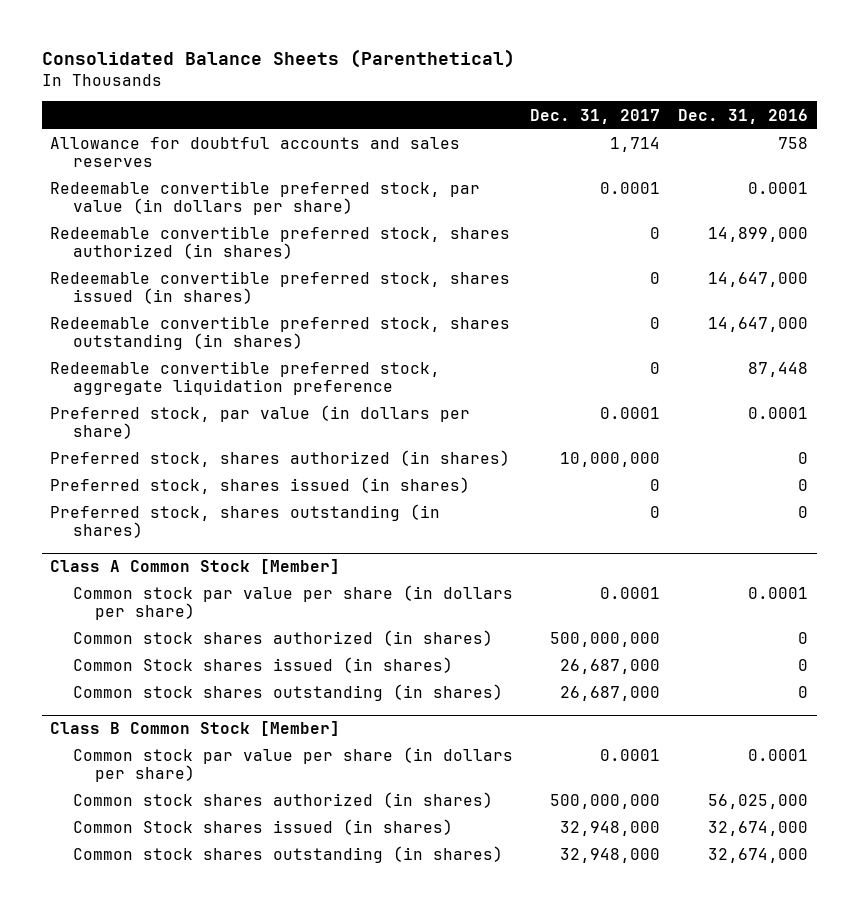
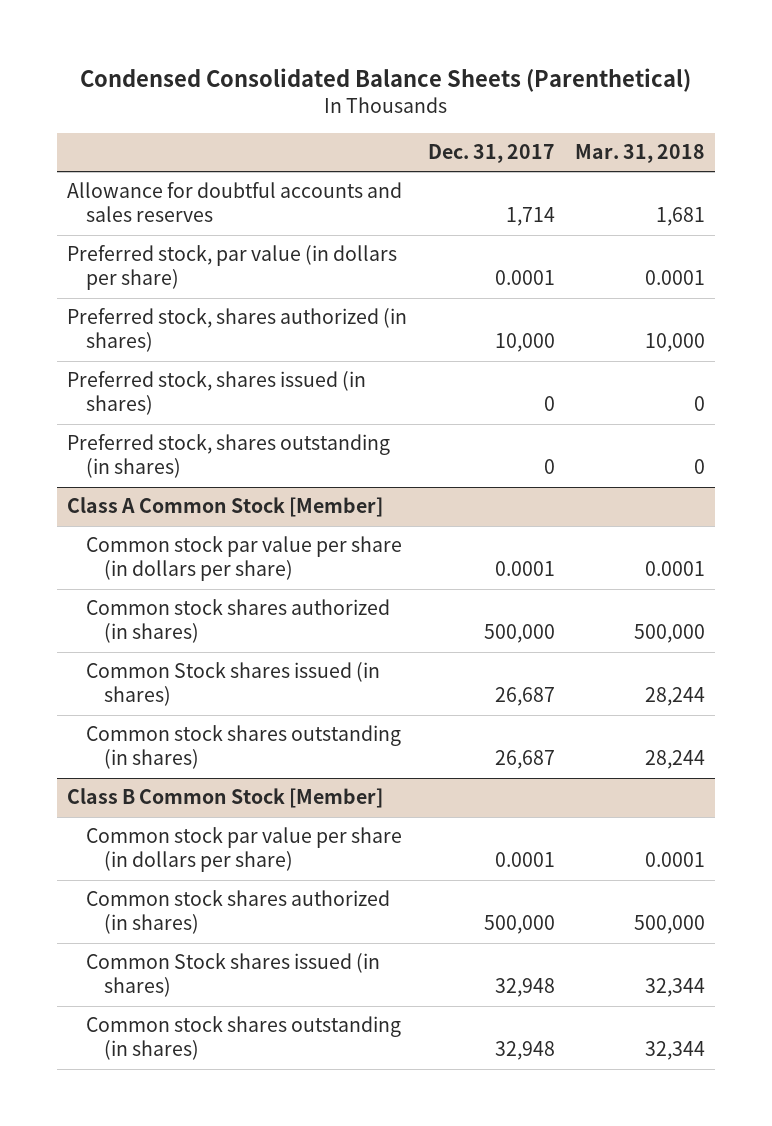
[41,49,515,69] Consolidated Balance Sheets (Parenthetical) -> [80,68,692,93] Condensed Consolidated Balance Sheets (Parenthetical)
[677,108,808,124] Dec. 31, 2016 -> none
none -> [574,144,705,164] Mar. 31, 2018
[50,181,481,216] Redeemable convertible preferred stock, par value (in dollars per share) -> none
[50,226,511,260] Redeemable convertible preferred stock, shares authorized (in shares) -> none
[50,271,511,305] Redeemable convertible preferred stock, shares issued (in shares) -> none
[50,316,511,351] Redeemable convertible preferred stock, shares outstanding (in shares) -> none
[50,361,441,396] Redeemable convertible preferred stock, aggregate liquidation preference -> none
[560,452,661,468] 10,000,000 -> [494,333,555,353] 10,000
[550,632,661,648] 500,000,000 -> [483,624,555,644] 500,000
[560,659,661,675] 26,687,000 -> [494,687,555,707] 26,687
[560,686,661,702] 26,687,000 -> [494,750,555,770] 26,687
[550,794,661,810] 500,000,000 -> [483,915,555,935] 500,000
[560,821,661,837] 32,948,000 -> [494,978,555,998] 32,948
[560,848,661,864] 32,948,000 -> [494,1041,555,1061] 32,948

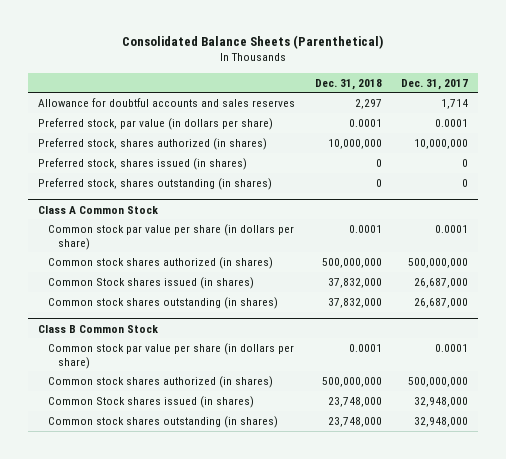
[80,68,692,93] Condensed Consolidated Balance Sheets (Parenthetical) -> [122,34,384,49] Consolidated Balance Sheets (Parenthetical)
[574,144,705,164] Mar. 31, 2018 -> none
none -> [314,78,382,90] Dec. 31, 2018
[494,333,555,353] 10,000 -> [414,138,469,149] 10,000,000
[67,497,384,518] Class A Common Stock [Member] -> [38,205,159,214] Class A Common Stock
[483,624,555,644] 500,000 -> [408,257,469,268] 500,000,000
[494,687,555,707] 26,687 -> [414,277,469,288] 26,687,000
[494,750,555,770] 26,687 -> [414,297,469,308] 26,687,000
[67,788,384,809] Class B Common Stock [Member] -> [38,324,159,333] Class B Common Stock
[483,915,555,935] 500,000 -> [408,376,469,387] 500,000,000
[494,978,555,998] 32,948 -> [414,396,469,407] 32,948,000
[494,1041,555,1061] 32,948 -> [414,416,469,427] 32,948,000

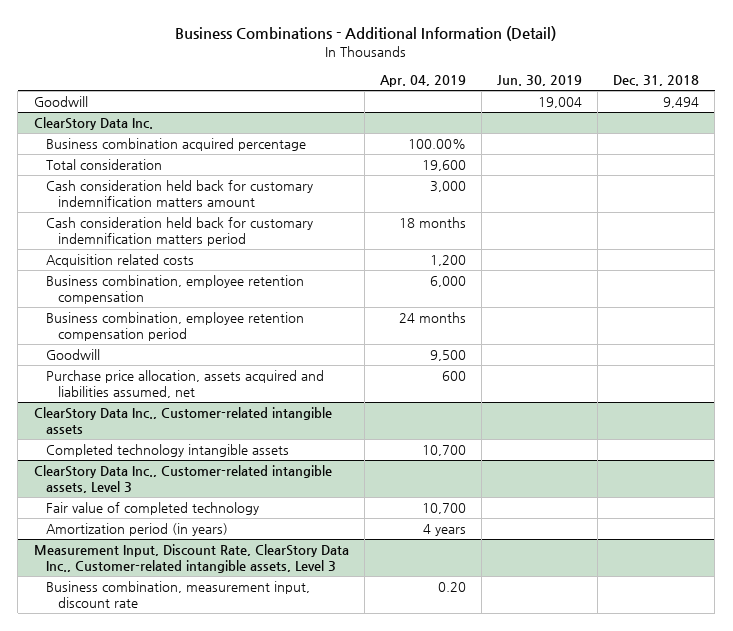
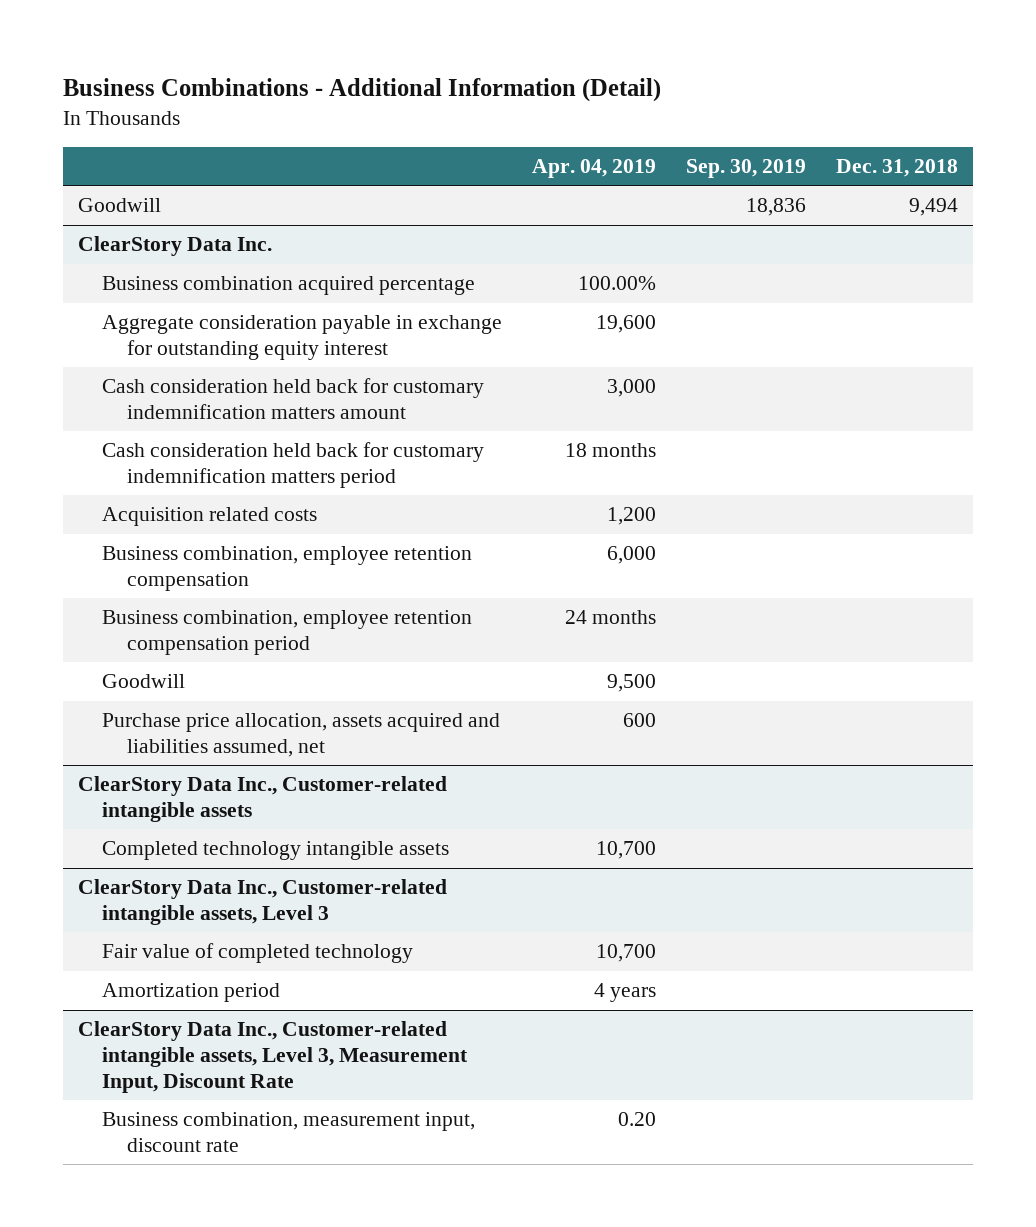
[496,75,582,87] Jun. 30, 2019 -> none
none -> [686,158,807,178] Sep. 30, 2019
[45,159,162,171] Total consideration -> [102,315,503,361] Aggregate consideration payable in exchange for outstanding equity interest
[45,523,228,537] Amortization period (in years) -> [102,983,281,1003] Amortization period
[33,544,349,573] Measurement Input, Discount Rate, ClearStory Data Inc., Customer-related intangible assets, Level 3 -> [77,1021,469,1093] ClearStory Data Inc., Customer-related intangible assets, Level 3, Measurement Input, Discount Rate

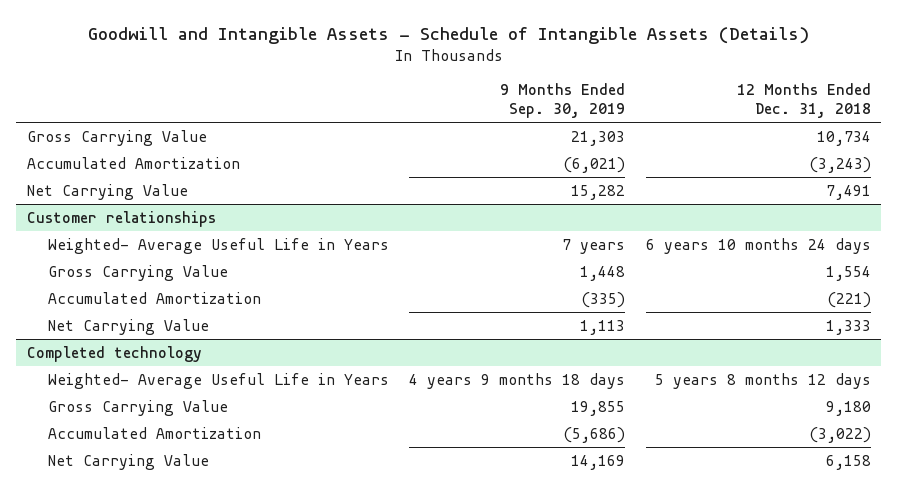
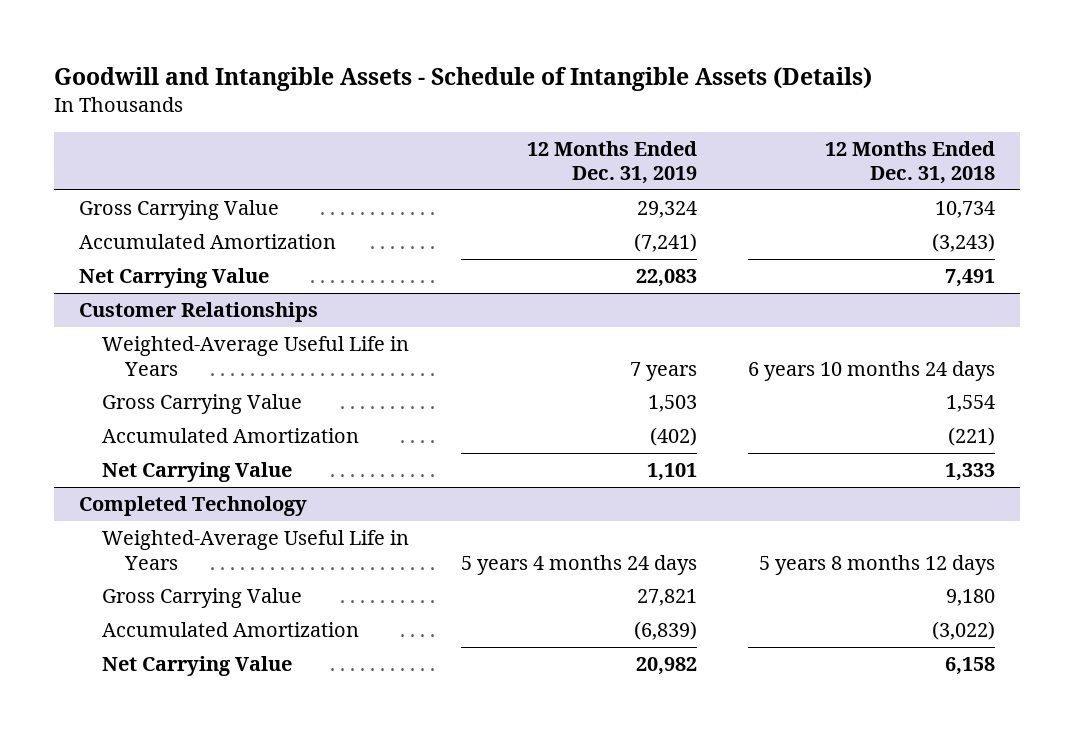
[500,83,626,119] 9 Months Ended Sep. 30, 2019 -> none
none -> [526,140,697,185] 12 Months Ended Dec. 31, 2019
[26,210,216,227] Customer relationships -> [79,302,319,323] Customer Relationships
[47,237,389,254] Weighted- Average Useful Life in Years -> [102,336,410,376] Weighted-Average Useful Life in Years
[26,345,202,362] Completed technology -> [79,496,308,517] Completed Technology
[47,372,389,389] Weighted- Average Useful Life in Years -> [102,530,410,570] Weighted-Average Useful Life in Years

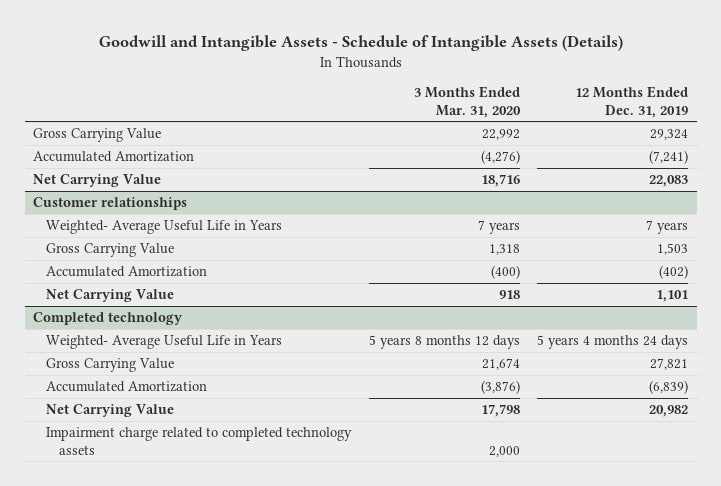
[824,140,995,185] 12 Months Ended Dec. 31, 2018 -> none
none -> [413,85,521,118] 3 Months Ended Mar. 31, 2020
[79,302,319,323] Customer Relationships -> [33,196,188,210] Customer relationships
[102,336,410,376] Weighted-Average Useful Life in Years -> [46,219,283,234] Weighted- Average Useful Life in Years
[79,496,308,517] Completed Technology -> [33,311,184,325] Completed technology
[102,530,410,570] Weighted-Average Useful Life in Years -> [46,334,283,349] Weighted- Average Useful Life in Years
none -> [46,426,353,455] Impairment charge related to completed technology assets

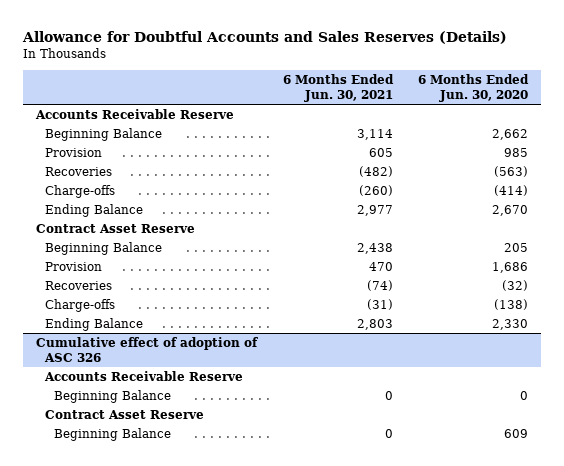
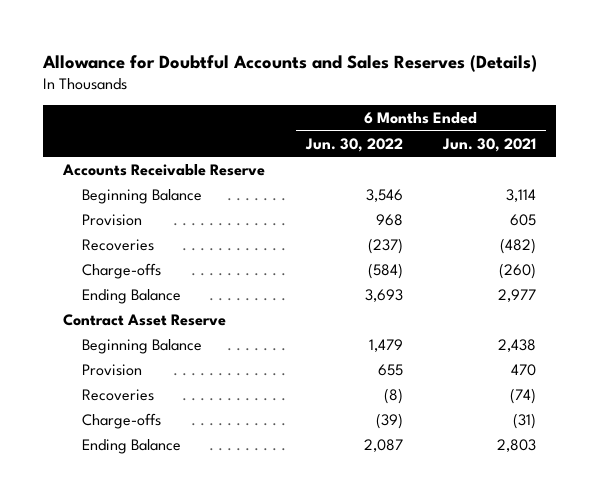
[418,74,530,103] 6 Months Ended Jun. 30, 2020 -> none
none -> [304,137,403,152] Jun. 30, 2022
[35,336,258,362] Cumulative effect of adoption of ASC 326 -> none
[43,370,243,381] Accounts Receivable Reserve -> none
[53,389,171,403] Beginning Balance -> none
[44,409,204,419] Contract Asset Reserve -> none
[53,427,171,441] Beginning Balance -> none

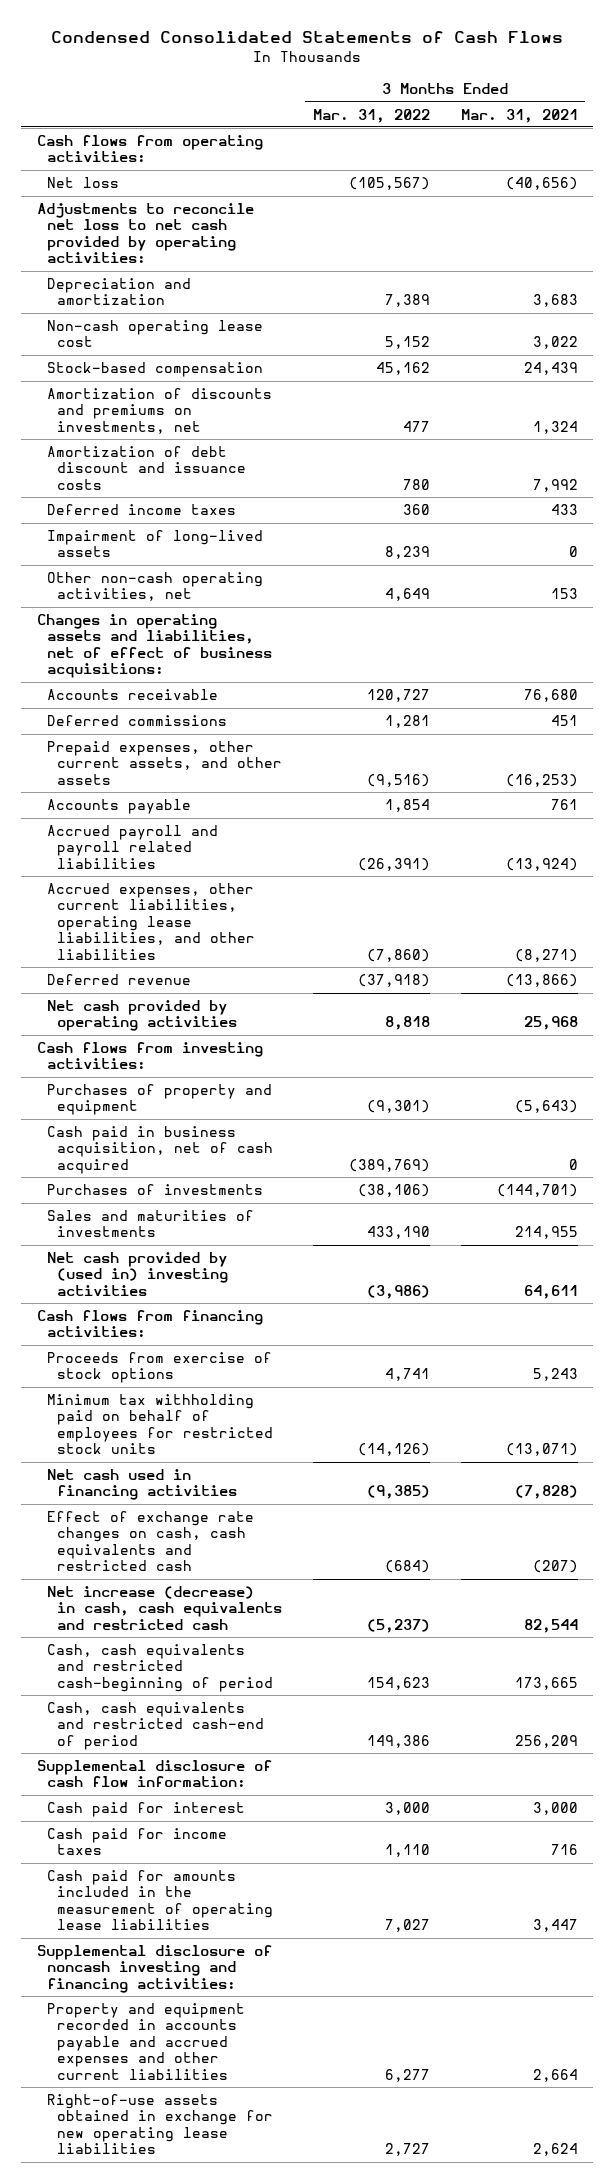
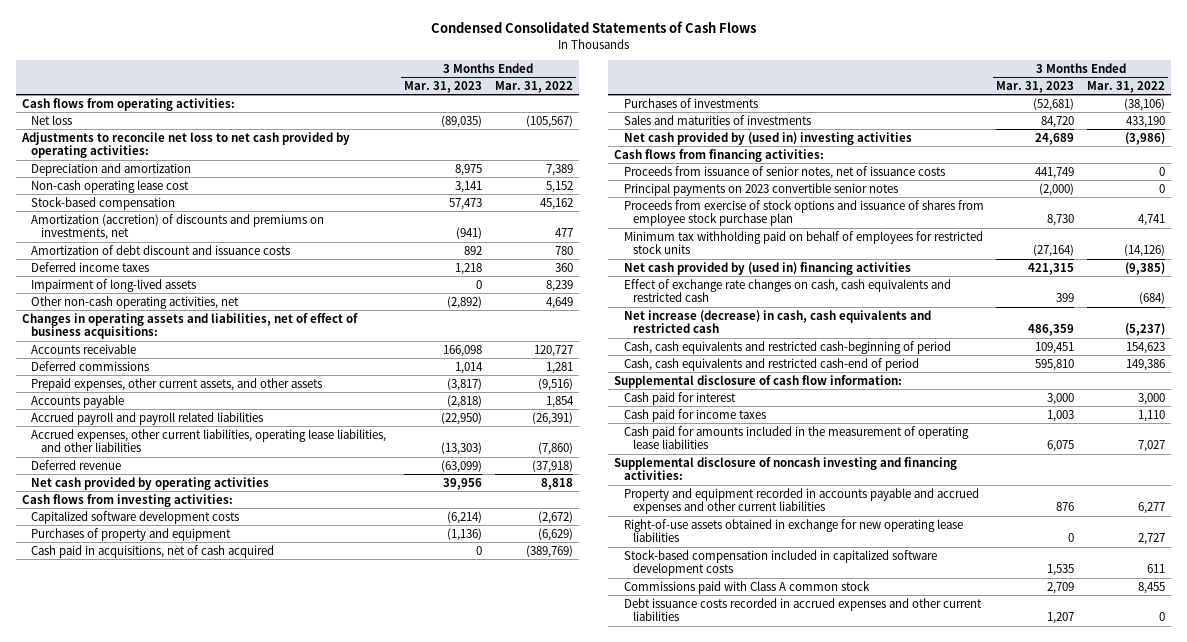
[460,108,578,123] Mar. 31, 2021 -> none
none -> [404,80,483,93] Mar. 31, 2023
[46,388,272,434] Amortization of discounts and premiums on investments, net -> [31,213,325,241] Amortization (accretion) of discounts and premiums on investments, net
none -> [31,510,240,524] Capitalized software development costs
[366,1100,430,1114] (9,301) -> [537,527,573,541] (6,629)
[46,1126,274,1174] Cash paid in business acquisition, net of cash acquired -> [31,544,275,558] Cash paid in acquisitions, net of cash acquired
none -> [623,165,945,179] Proceeds from issuance of senior notes, net of issuance costs
none -> [623,182,898,196] Principal payments on 2023 convertible senior notes
[46,1352,272,1384] Proceeds from exercise of stock options -> [623,199,984,227] Proceeds from exercise of stock options and issuance of shares from employee stock purchase plan
[46,1469,238,1501] Net cash used in financing activities -> [623,261,911,275] Net cash provided by (used in) financing activities
none -> [623,549,937,577] Stock-based compensation included in capitalized software development costs
none -> [623,580,870,594] Commissions paid with Class A common stock
none -> [623,597,982,622] Debt issuance costs recorded in accrued expenses and other current liabilities

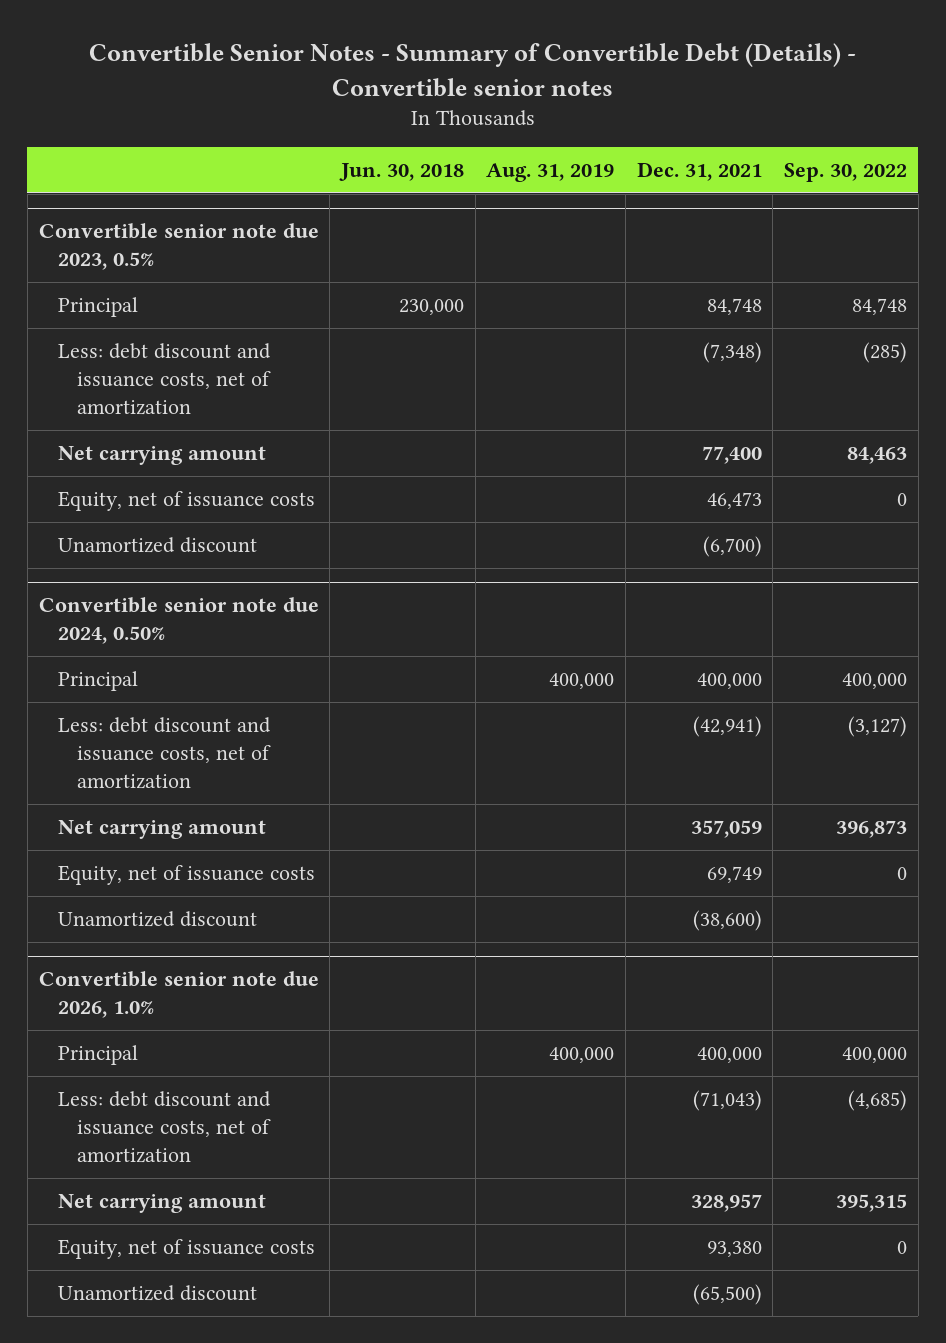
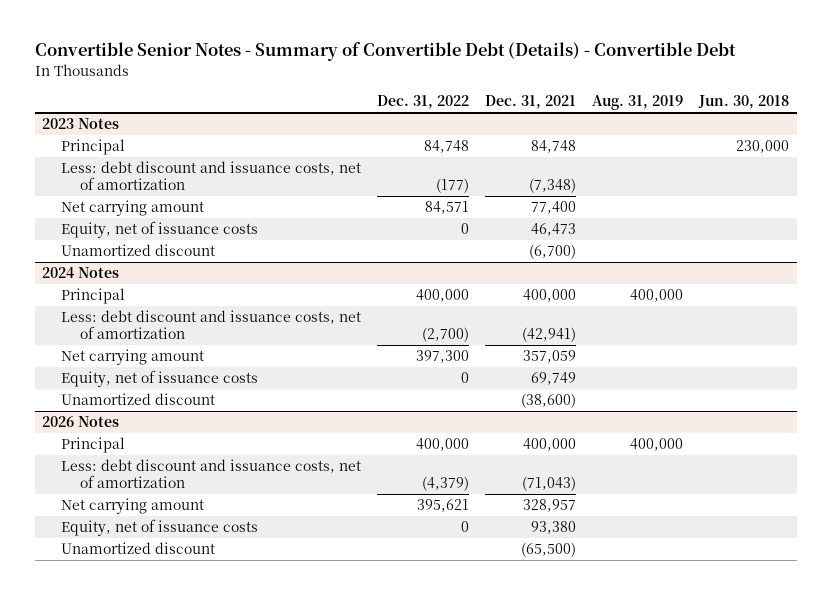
[88,43,856,97] Convertible Senior Notes - Summary of Convertible Debt (Details) - Convertible senior notes -> [34,42,736,62] Convertible Senior Notes - Summary of Convertible Debt (Details) - Convertible Debt
[784,163,908,183] Sep. 30, 2022 -> none
none -> [376,95,469,110] Dec. 31, 2022
[38,223,319,271] Convertible senior note due 2023, 0.5% -> [42,118,120,130] 2023 Notes
[38,597,319,645] Convertible senior note due 2024, 0.50% -> [42,267,120,279] 2024 Notes
[38,971,319,1019] Convertible senior note due 2026, 1.0% -> [42,416,120,428] 2026 Notes

